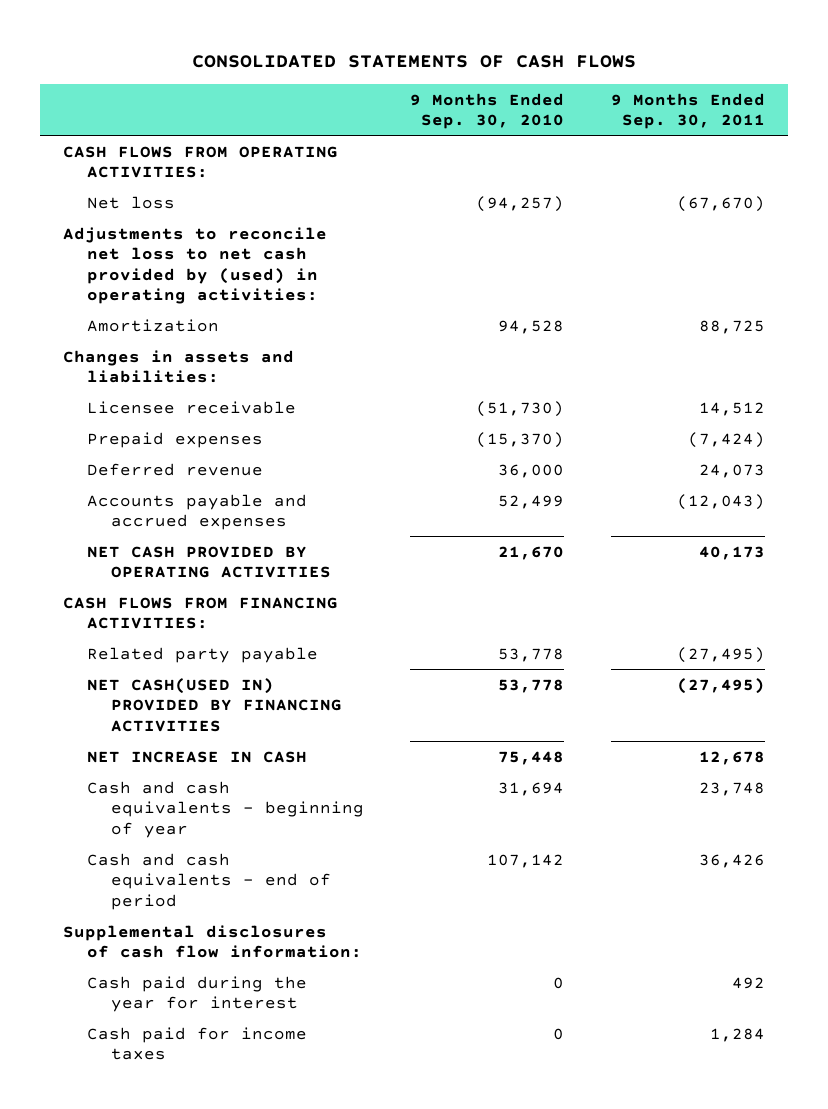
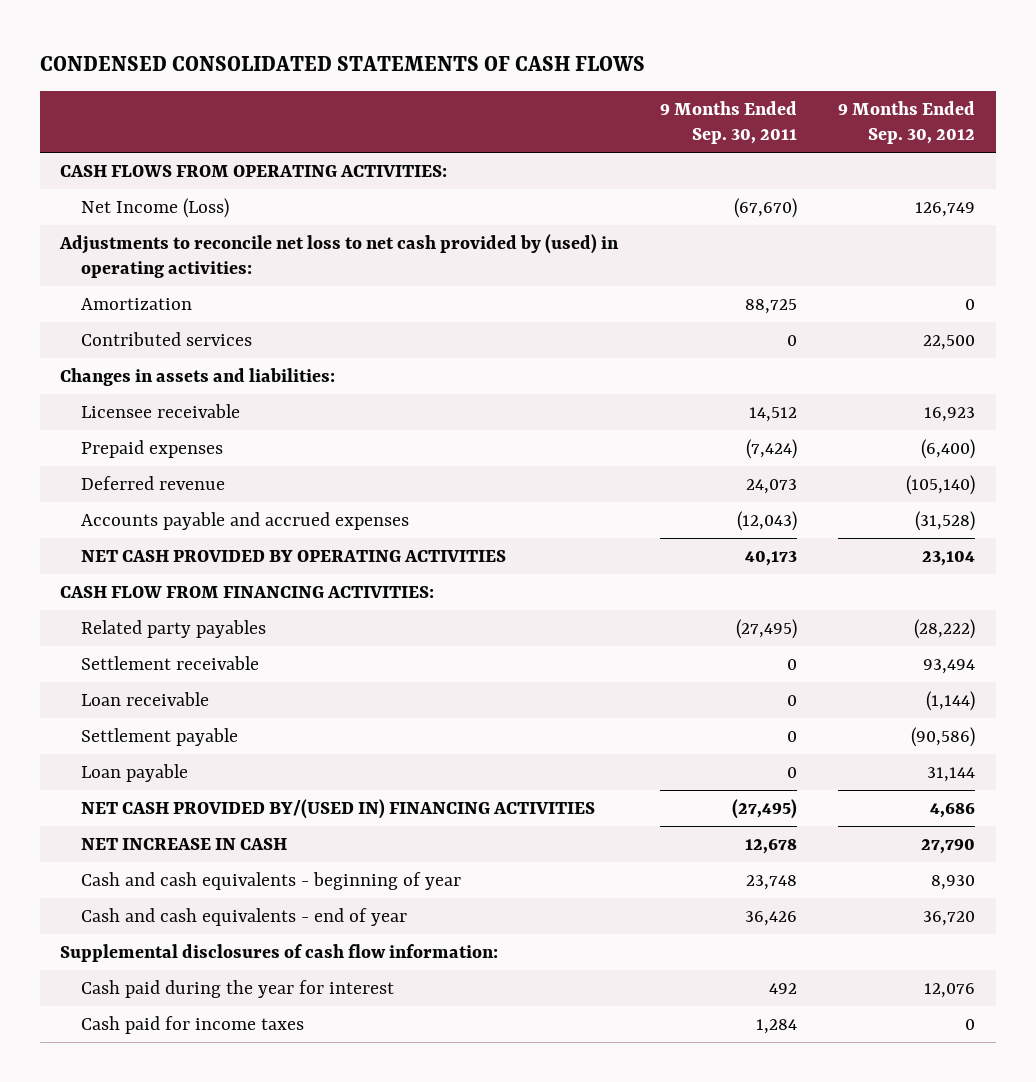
[191,54,636,68] CONSOLIDATED STATEMENTS OF CASH FLOWS -> [39,56,645,72] CONDENSED CONSOLIDATED STATEMENTS OF CASH FLOWS
[410,92,565,130] 9 Months Ended Sep. 30, 2010 -> none
none -> [838,101,976,145] 9 Months Ended Sep. 30, 2012
[86,195,175,209] Net loss -> [81,197,230,218] Net Income (Loss)
none -> [81,331,253,346] Contributed services
[62,596,338,630] CASH FLOWS FROM FINANCING ACTIVITIES: -> [60,585,435,598] CASH FLOW FROM FINANCING ACTIVITIES:
[86,646,318,663] Related party payable -> [81,619,267,638] Related party payables
none -> [81,655,260,670] Settlement receivable
none -> [81,691,210,706] Loan receivable
none -> [81,727,239,746] Settlement payable
none -> [81,763,189,782] Loan payable
[86,677,342,732] NET CASH(USED IN) PROVIDED BY FINANCING ACTIVITIES -> [81,798,596,819] NET CASH PROVIDED BY/(USED IN) FINANCING ACTIVITIES
[86,852,331,910] Cash and cash equivalents - end of period -> [81,907,408,926] Cash and cash equivalents - end of year

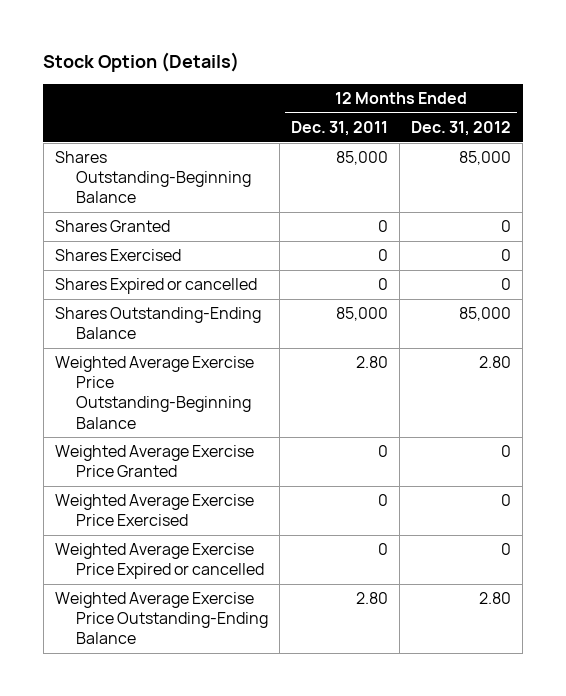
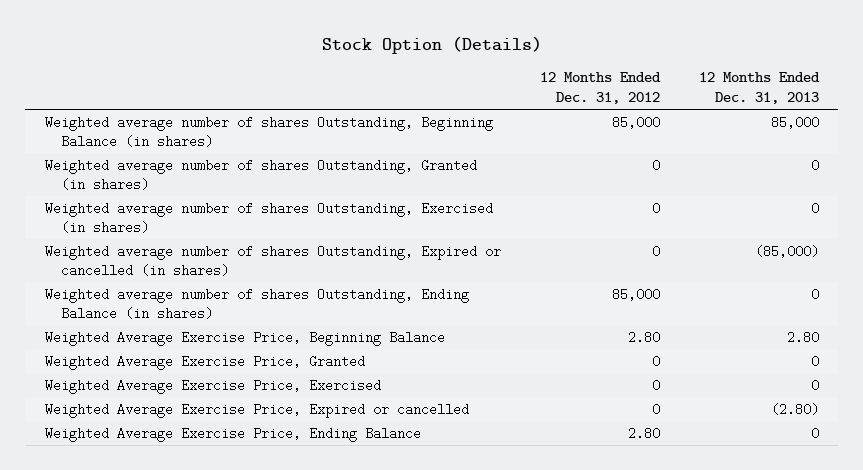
[291,120,389,136] Dec. 31, 2011 -> none
none -> [698,72,820,104] 12 Months Ended Dec. 31, 2013
[54,151,252,204] Shares Outstanding-Beginning Balance -> [44,115,493,149] Weighted average number of shares Outstanding, Beginning Balance (in shares)
[54,220,170,233] Shares Granted -> [44,158,477,192] Weighted average number of shares Outstanding, Granted (in shares)
[54,249,181,262] Shares Exercised -> [44,201,493,235] Weighted average number of shares Outstanding, Exercised (in shares)
[54,278,257,295] Shares Expired or cancelled -> [44,244,501,278] Weighted average number of shares Outstanding, Expired or cancelled (in shares)
[54,307,261,340] Shares Outstanding-Ending Balance -> [44,287,469,321] Weighted average number of shares Outstanding, Ending Balance (in shares)
[54,356,254,429] Weighted Average Exercise Price Outstanding-Beginning Balance -> [44,330,445,346] Weighted Average Exercise Price, Beginning Balance
[54,445,254,478] Weighted Average Exercise Price Granted -> [44,354,365,370] Weighted Average Exercise Price, Granted
[54,494,254,527] Weighted Average Exercise Price Exercised -> [44,378,381,394] Weighted Average Exercise Price, Exercised
[54,543,265,580] Weighted Average Exercise Price Expired or cancelled -> [44,402,469,418] Weighted Average Exercise Price, Expired or cancelled
[54,592,269,645] Weighted Average Exercise Price Outstanding-Ending Balance -> [44,426,421,442] Weighted Average Exercise Price, Ending Balance

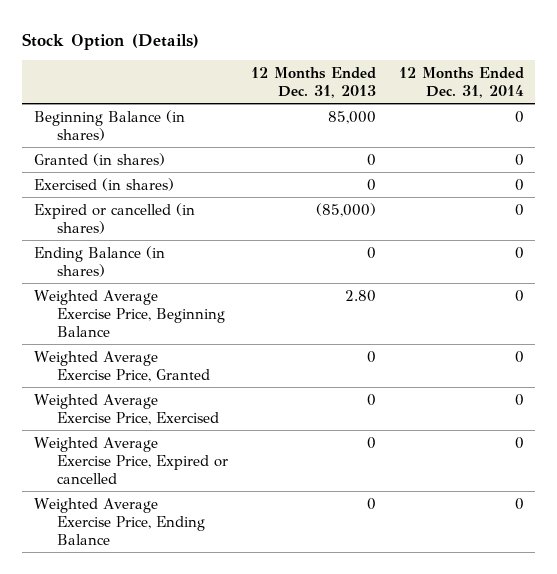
[539,72,661,104] 12 Months Ended Dec. 31, 2012 -> none
none -> [398,66,524,99] 12 Months Ended Dec. 31, 2014
[44,115,493,149] Weighted average number of shares Outstanding, Beginning Balance (in shares) -> [33,109,185,141] Beginning Balance (in shares)
[44,158,477,192] Weighted average number of shares Outstanding, Granted (in shares) -> [33,152,165,166] Granted (in shares)
[44,201,493,235] Weighted average number of shares Outstanding, Exercised (in shares) -> [33,177,174,191] Exercised (in shares)
[44,244,501,278] Weighted average number of shares Outstanding, Expired or cancelled (in shares) -> [33,202,195,234] Expired or cancelled (in shares)
[44,287,469,321] Weighted average number of shares Outstanding, Ending Balance (in shares) -> [33,245,165,277] Ending Balance (in shares)
[770,402,819,416] (2.80) -> [366,436,376,449] 0

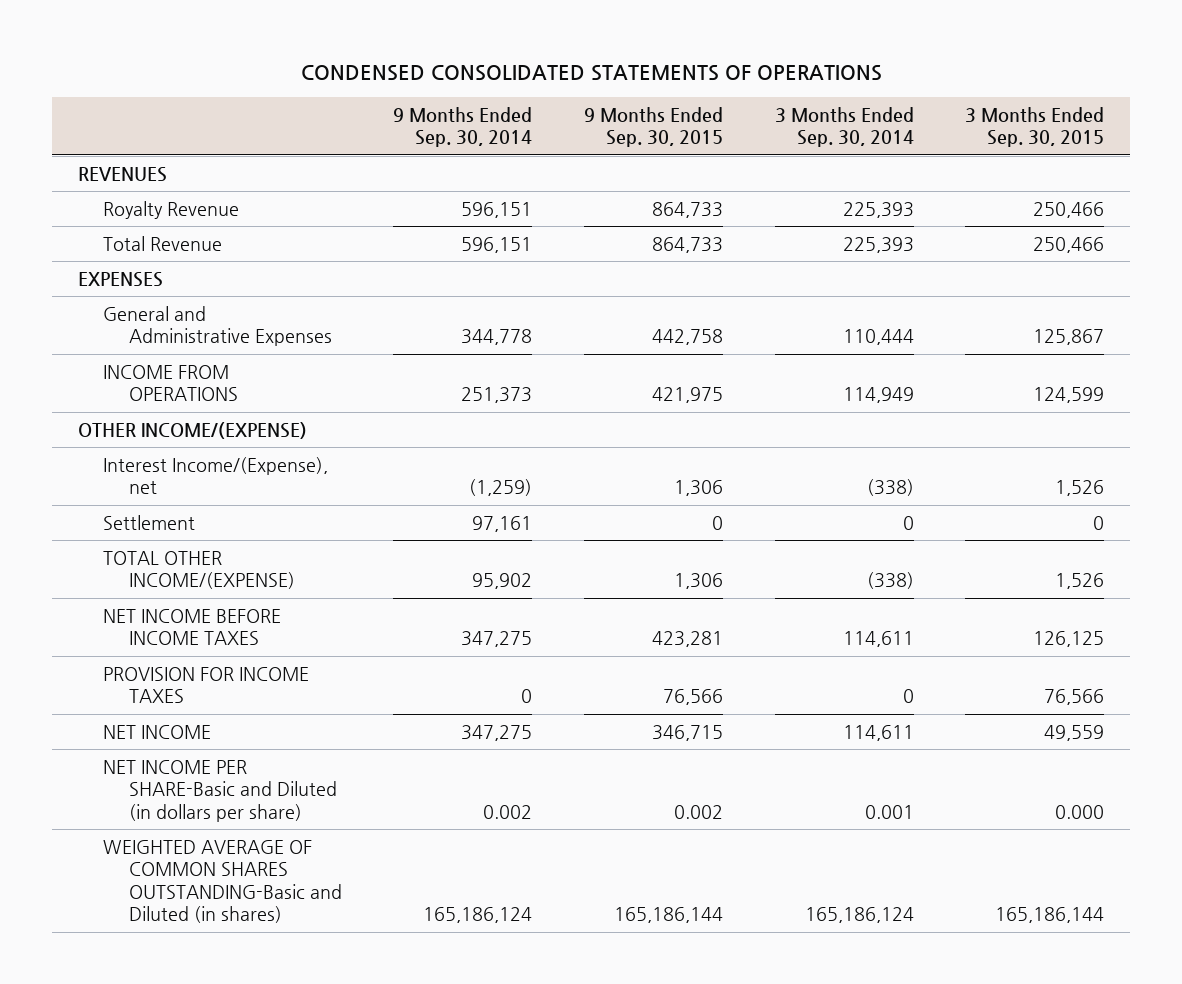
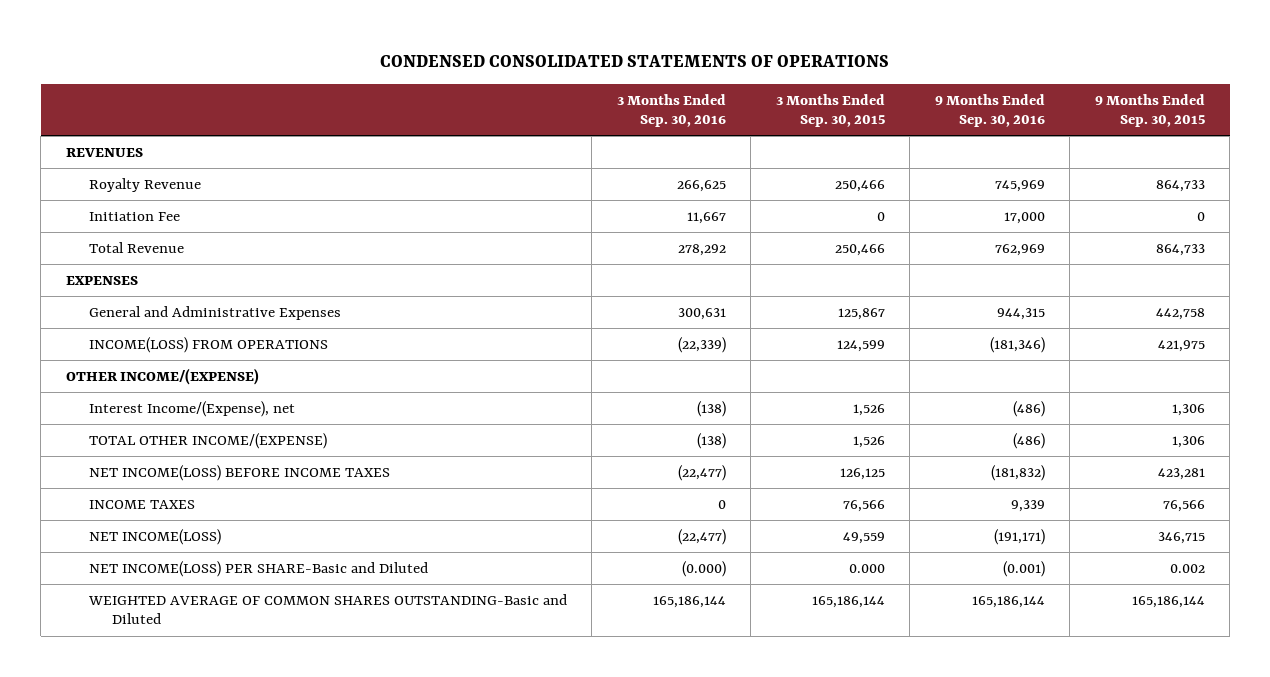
[393,106,533,148] 9 Months Ended Sep. 30, 2014 -> none
[774,106,914,148] 3 Months Ended Sep. 30, 2014 -> none
none -> [616,93,726,127] 3 Months Ended Sep. 30, 2016
none -> [934,93,1045,127] 9 Months Ended Sep. 30, 2016
none -> [88,211,180,221] Initiation Fee
[103,364,238,402] INCOME FROM OPERATIONS -> [88,336,328,353] INCOME(LOSS) FROM OPERATIONS
[103,514,196,530] Settlement -> none
[103,608,282,646] NET INCOME BEFORE INCOME TAXES -> [88,464,390,481] NET INCOME(LOSS) BEFORE INCOME TAXES
[103,666,310,704] PROVISION FOR INCOME TAXES -> [88,499,195,509] INCOME TAXES
[103,724,212,739] NET INCOME -> [88,528,221,545] NET INCOME(LOSS)
[103,759,337,822] NET INCOME PER SHARE-Basic and Diluted (in dollars per share) -> [88,560,428,577] NET INCOME(LOSS) PER SHARE-Basic and Diluted
[103,839,342,924] WEIGHTED AVERAGE OF COMMON SHARES OUTSTANDING-Basic and Diluted (in shares) -> [87,593,567,625] WEIGHTED AVERAGE OF COMMON SHARES OUTSTANDING-Basic and Diluted

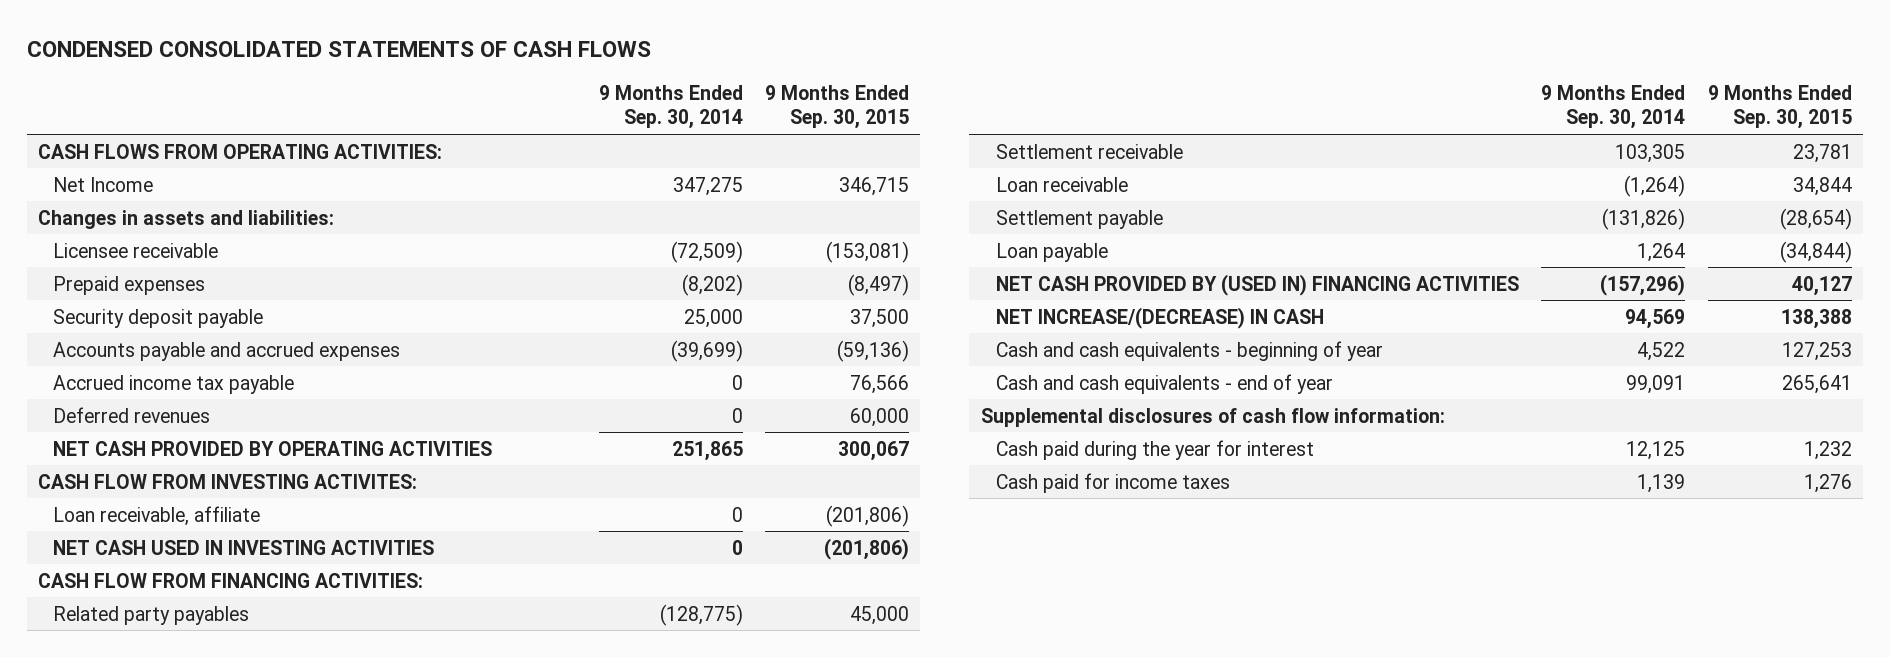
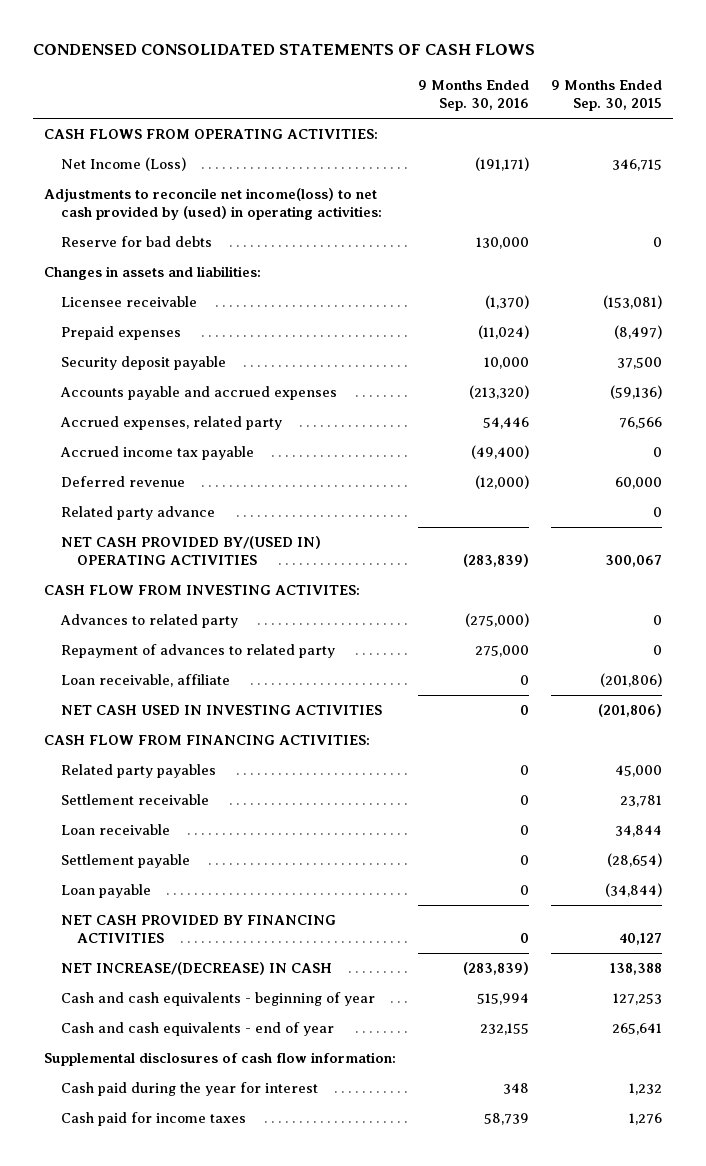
[598,84,743,130] 9 Months Ended Sep. 30, 2014 -> none
none -> [417,79,529,112] 9 Months Ended Sep. 30, 2016
[52,176,153,192] Net Income -> [60,156,186,171] Net Income (Loss)
none -> [43,187,382,221] Adjustments to reconcile net income(loss) to net cash provided by (used) in operating activities:
none -> [60,235,212,247] Reserve for bad debts
none -> [59,415,282,430] Accrued expenses, related party
[850,374,910,394] 76,566 -> [652,446,662,457] 0
[52,406,210,423] Deferred revenues -> [60,475,185,487] Deferred revenue
none -> [60,505,215,520] Related party advance
[52,440,492,456] NET CASH PROVIDED BY OPERATING ACTIVITIES -> [60,535,321,566] NET CASH PROVIDED BY/(USED IN) OPERATING ACTIVITIES
none -> [59,613,238,628] Advances to related party
none -> [60,643,335,658] Repayment of advances to related party
[995,273,1519,296] NET CASH PROVIDED BY (USED IN) FINANCING ACTIVITIES -> [60,914,336,944] NET CASH PROVIDED BY FINANCING ACTIVITIES

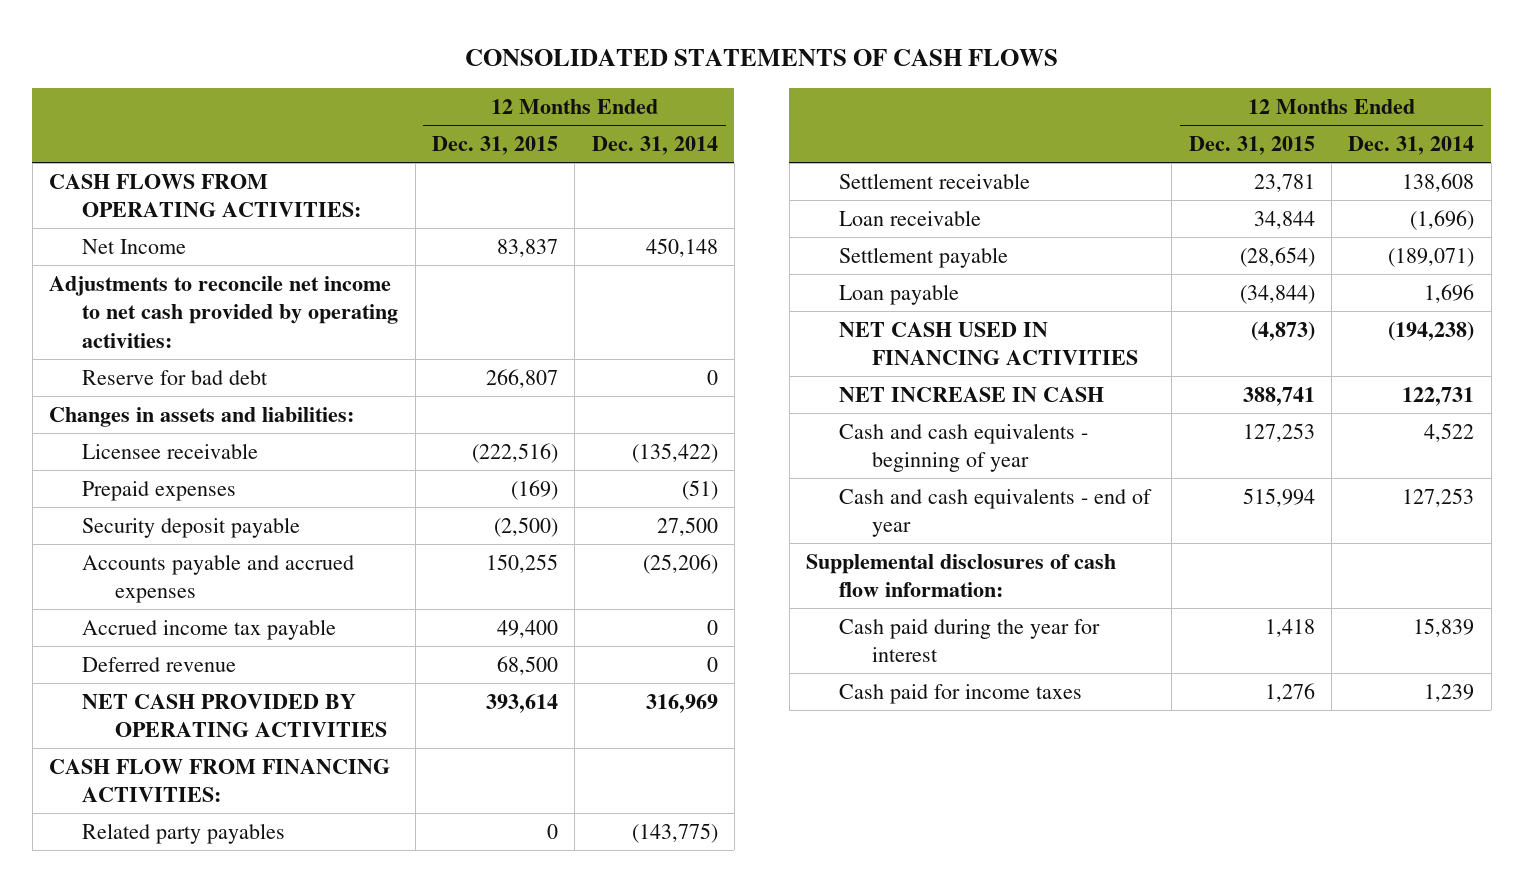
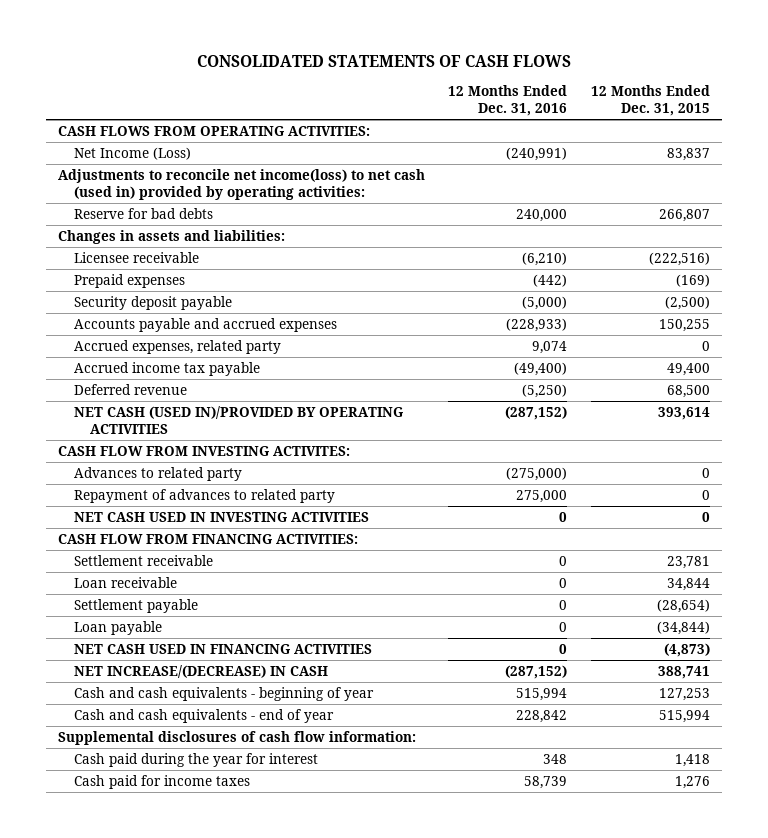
[591,135,718,155] Dec. 31, 2014 -> none
none -> [448,85,568,117] 12 Months Ended Dec. 31, 2016
[82,238,187,254] Net Income -> [74,146,192,160] Net Income (Loss)
[49,275,399,348] Adjustments to reconcile net income to net cash provided by operating activities: -> [57,168,425,200] Adjustments to reconcile net income(loss) to net cash (used in) provided by operating activities:
[82,369,269,385] Reserve for bad debt -> [74,207,214,219] Reserve for bad debts
none -> [74,339,282,354] Accrued expenses, related party
[82,693,388,738] NET CASH PROVIDED BY OPERATING ACTIVITIES -> [74,405,404,434] NET CASH (USED IN)/PROVIDED BY OPERATING ACTIVITIES
none -> [57,445,350,456] CASH FLOW FROM INVESTING ACTIVITES:
none -> [74,466,243,481] Advances to related party
none -> [74,488,336,503] Repayment of advances to related party
none -> [74,511,370,522] NET CASH USED IN INVESTING ACTIVITIES
[82,822,286,844] Related party payables -> none
[838,386,1104,402] NET INCREASE IN CASH -> [74,664,329,678] NET INCREASE/(DECREASE) IN CASH

